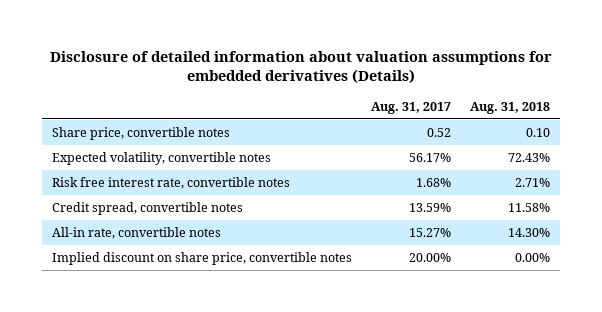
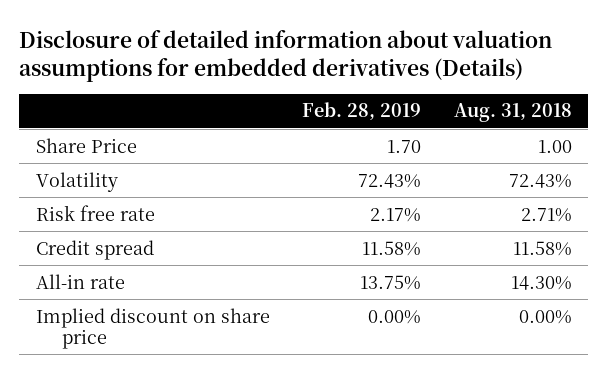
[371,101,452,114] Aug. 31, 2017 -> none
none -> [302,102,422,121] Feb. 28, 2019
[51,126,230,140] Share price, convertible notes -> [35,137,137,153] Share Price
[526,127,551,137] 0.10 -> [537,139,572,153] 1.00
[51,151,271,165] Expected volatility, convertible notes -> [35,171,118,192] Volatility
[51,176,290,189] Risk free interest rate, convertible notes -> [35,204,155,221] Risk free rate
[51,201,243,215] Credit spread, convertible notes -> [35,239,154,260] Credit spread
[51,226,221,239] All-in rate, convertible notes -> [35,273,125,289] All-in rate
[51,251,352,265] Implied discount on share price, convertible notes -> [35,307,270,349] Implied discount on share price

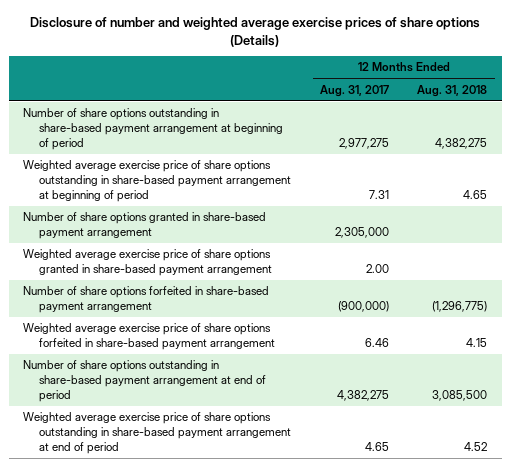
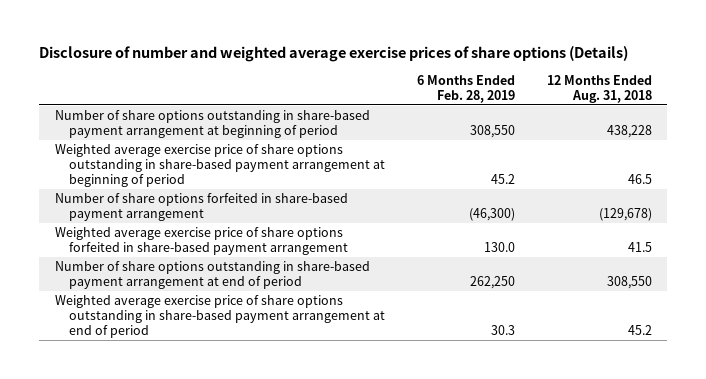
[319,84,389,97] Aug. 31, 2017 -> none
none -> [416,74,515,104] 6 Months Ended Feb. 28, 2019
[23,212,267,240] Number of share options granted in share-based payment arrangement -> none
[23,249,273,277] Weighted average exercise price of share options granted in share-based payment arrangement -> none
[435,137,488,149] 4,382,275 -> [606,125,652,139] 438,228
[463,189,488,199] 4.65 -> [627,174,652,185] 46.5
[432,301,488,313] (1,296,775) -> [598,208,652,222] (129,678)
[466,338,488,348] 4.15 -> [627,242,652,253] 41.5
[432,389,488,401] 3,085,500 -> [606,276,652,290] 308,550
[464,441,488,451] 4.52 -> [627,325,652,336] 45.2

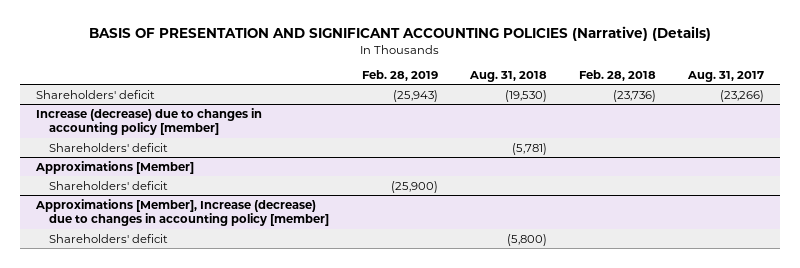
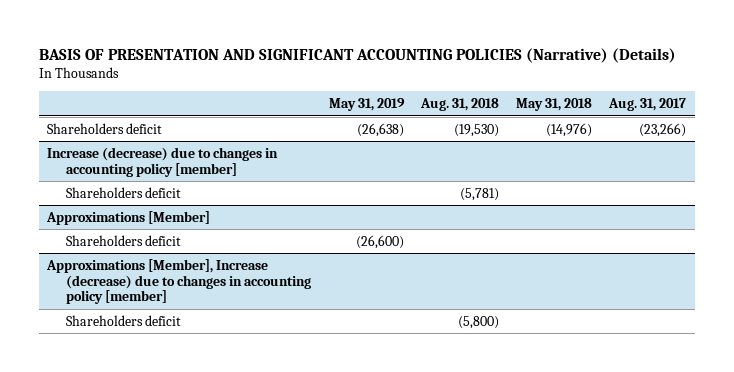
[361,70,438,82] Feb. 28, 2019 -> none
[578,70,656,82] Feb. 28, 2018 -> none
none -> [328,98,405,112] May 31, 2019
none -> [516,98,593,112] May 31, 2018
[36,89,156,99] Shareholders' deficit -> [47,122,163,134] Shareholders deficit
[49,142,169,152] Shareholders' deficit -> [66,186,182,198] Shareholders deficit
[49,180,169,190] Shareholders' deficit -> [66,234,182,246] Shareholders deficit
[49,233,169,243] Shareholders' deficit -> [66,314,182,326] Shareholders deficit

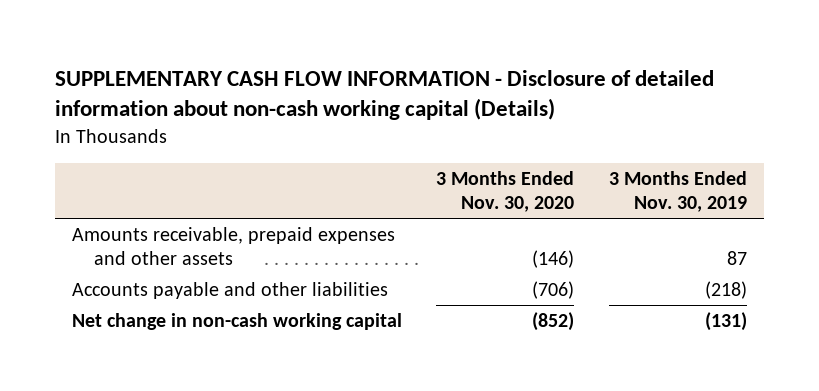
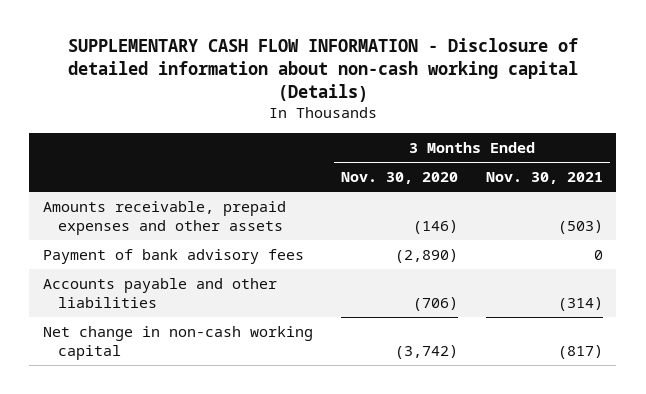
[608,171,747,213] 3 Months Ended Nov. 30, 2019 -> none
none -> [485,172,603,185] Nov. 30, 2021
none -> [43,248,305,264] Payment of bank advisory fees
[532,312,575,332] (852) -> [394,344,458,359] (3,742)

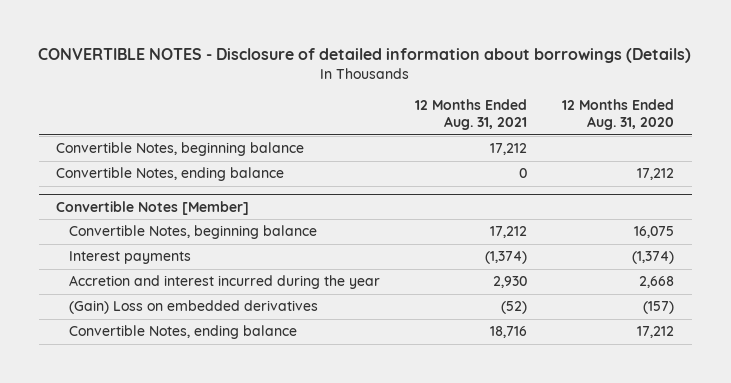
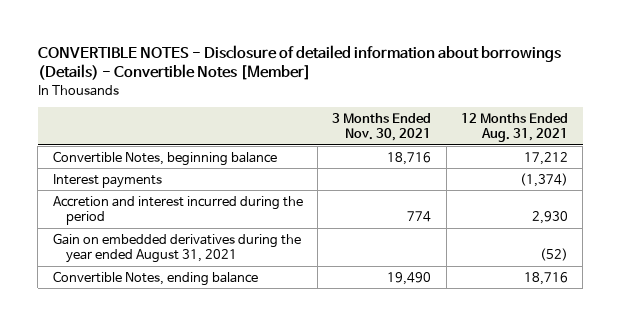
[38,48,692,64] CONVERTIBLE NOTES - Disclosure of detailed information about borrowings (Details) -> [37,44,561,81] CONVERTIBLE NOTES - Disclosure of detailed information about borrowings (Details) - Convertible Notes [Member]
[562,99,675,131] 12 Months Ended Aug. 31, 2020 -> none
none -> [332,113,432,142] 3 Months Ended Nov. 30, 2021
[56,167,285,182] Convertible Notes, ending balance -> none
[56,200,250,215] Convertible Notes [Member] -> none
[69,225,318,240] Convertible Notes, beginning balance -> none
[69,275,381,290] Accretion and interest incurred during the year -> [52,195,303,226] Accretion and interest incurred during the period
[69,300,319,315] (Gain) Loss on embedded derivatives -> [52,232,301,264] Gain on embedded derivatives during the year ended August 31, 2021

